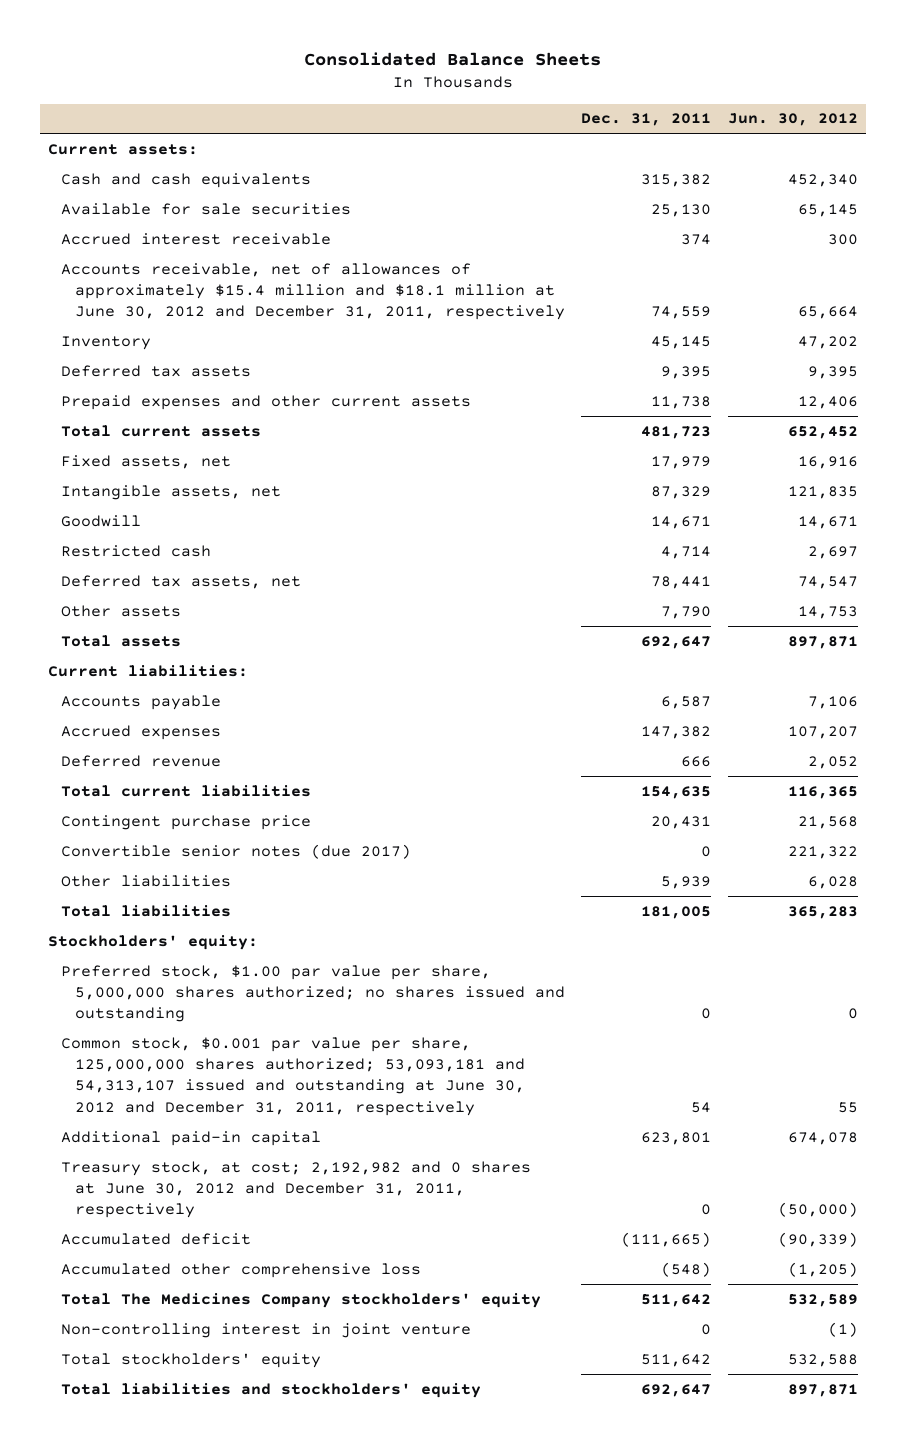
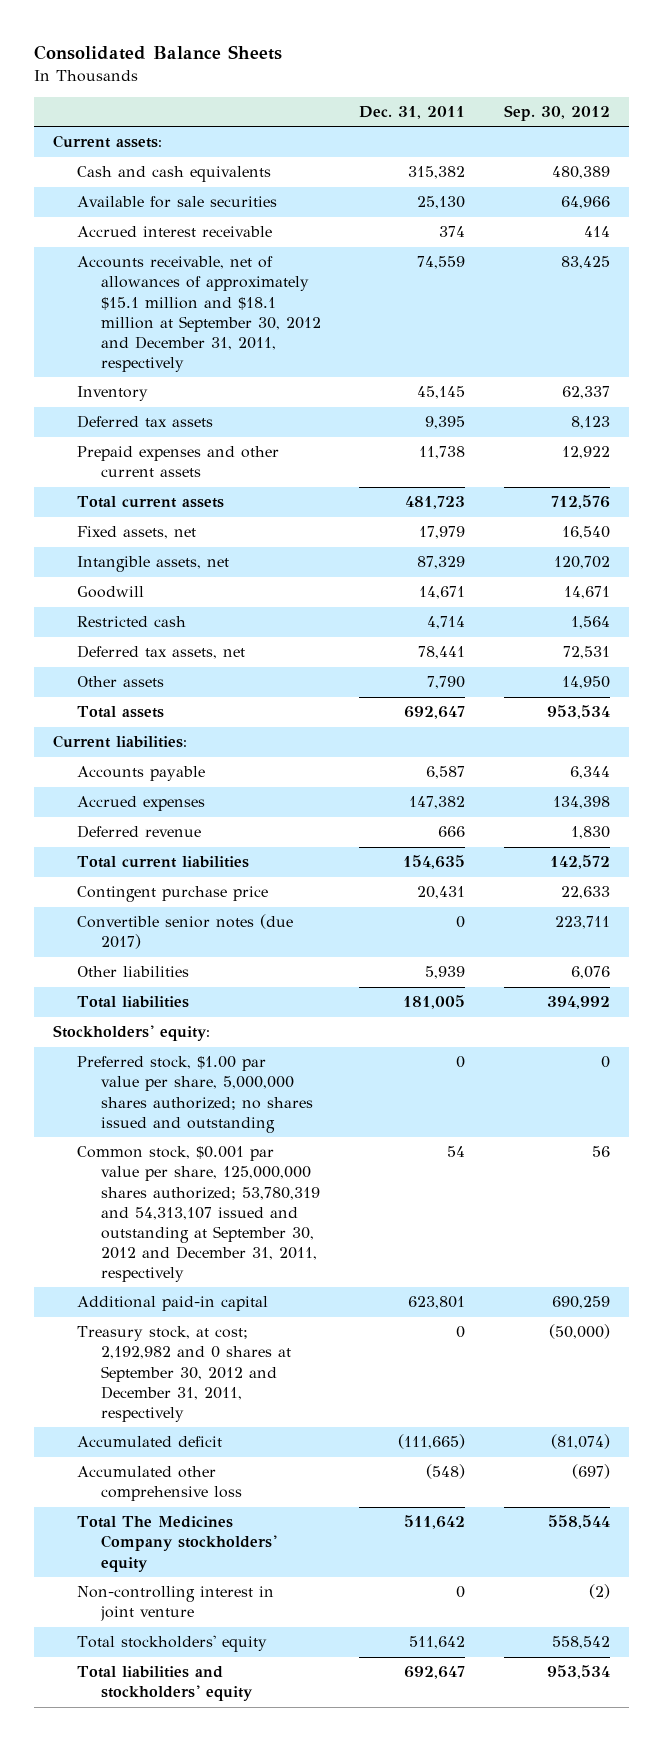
[728,113,859,127] Jun. 30, 2012 -> none
none -> [503,105,610,122] Sep. 30, 2012
[61,262,565,321] Accounts receivable, net of allowances of approximately $15.4 million and $18.1 million at June 30, 2012 and December 31, 2011, respectively -> [76,256,321,372] Accounts receivable, net of allowances of approximately $15.1 million and $18.1 million at September 30, 2012 and December 31, 2011, respectively
[61,1036,525,1116] Common stock, $0.001 par value per share, 125,000,000 shares authorized; 53,093,181 and 54,313,107 issued and outstanding at June 30, 2012 and December 31, 2011, respectively -> [76,1146,320,1283] Common stock, $0.001 par value per share, 125,000,000 shares authorized; 53,780,319 and 54,313,107 issued and outstanding at September 30, 2012 and December 31, 2011, respectively
[61,1160,532,1219] Treasury stock, at cost; 2,192,982 and 0 shares at June 30, 2012 and December 31, 2011, respectively -> [76,1326,291,1422] Treasury stock, at cost; 2,192,982 and 0 shares at September 30, 2012 and December 31, 2011, respectively

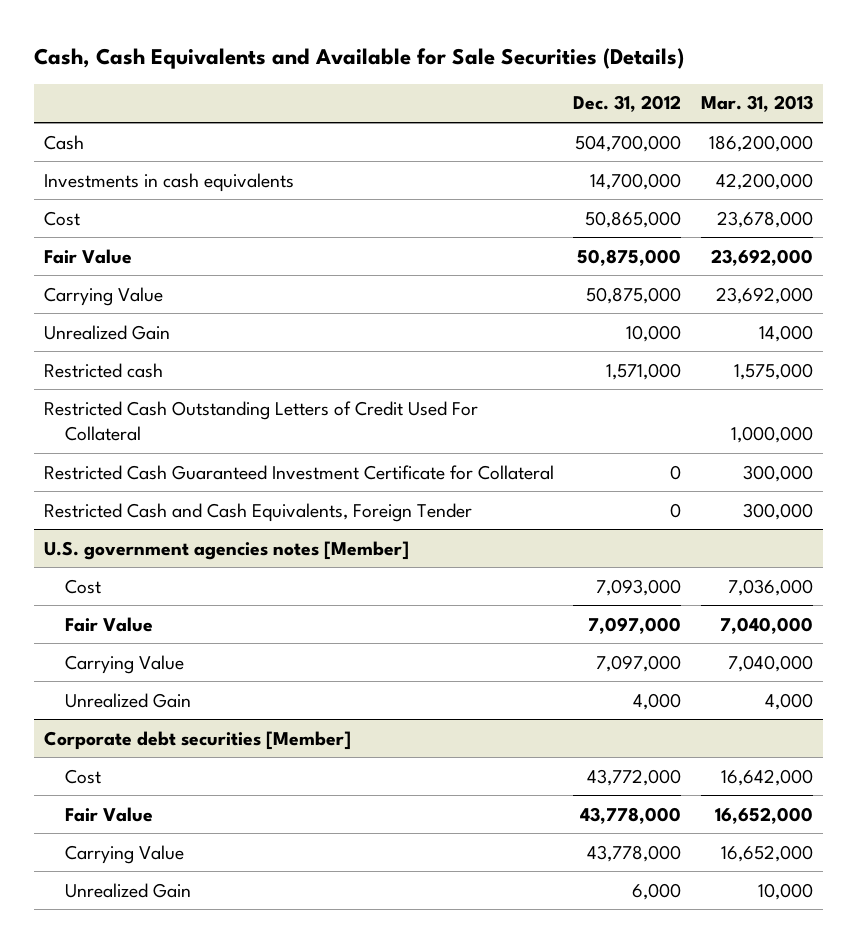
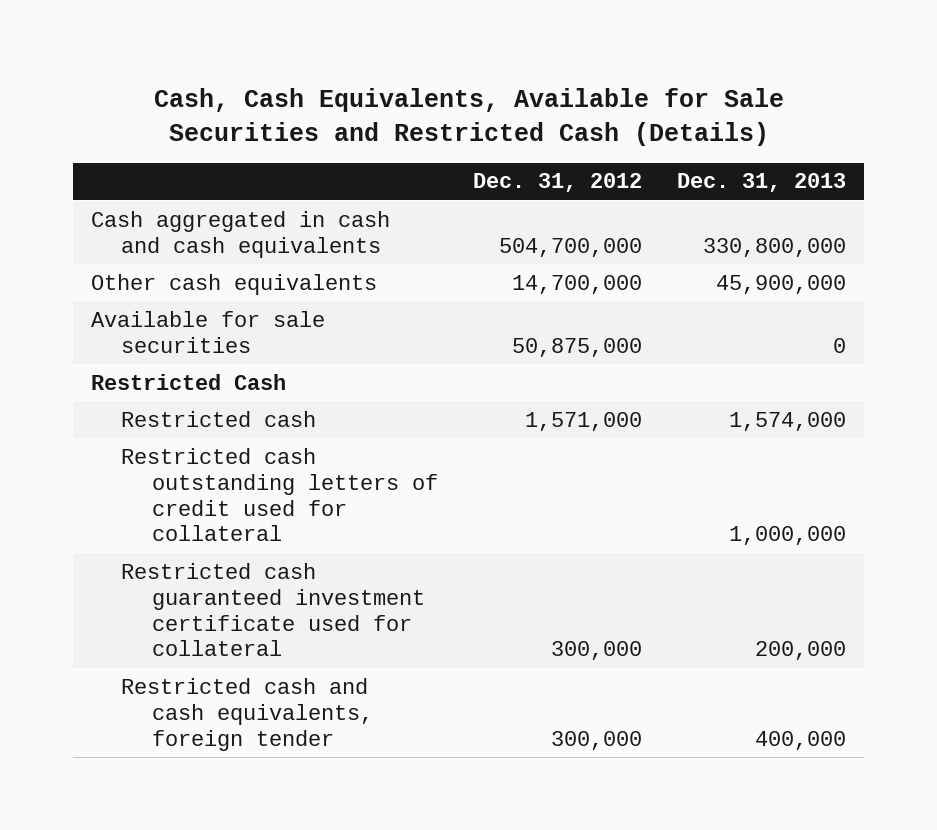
[33,47,684,69] Cash, Cash Equivalents and Available for Sale Securities (Details) -> [153,87,784,146] Cash, Cash Equivalents, Available for Sale Securities and Restricted Cash (Details)
[701,95,814,113] Mar. 31, 2013 -> none
none -> [677,173,847,193] Dec. 31, 2013
[43,210,80,226] Cost -> none
[43,248,132,264] Fair Value -> none
[43,324,170,340] Unrealized Gain -> none
[43,134,84,150] Cash -> [90,210,390,258] Cash aggregated in cash and cash equivalents
[43,172,294,192] Investments in cash equivalents -> [90,273,377,295] Other cash equivalents
[43,286,163,306] Carrying Value -> [90,310,325,353] Available for sale securities
none -> [90,373,286,390] Restricted Cash
[43,540,409,560] U.S. government agencies notes [Member] -> none
[64,578,101,594] Cost -> none
[64,616,153,632] Fair Value -> none
[64,654,184,674] Carrying Value -> none
[64,692,191,708] Unrealized Gain -> none
[43,730,351,750] Corporate debt securities [Member] -> none
[64,768,101,784] Cost -> none
[64,806,153,822] Fair Value -> none
[64,844,184,864] Carrying Value -> none
[64,882,191,898] Unrealized Gain -> none
[43,400,478,441] Restricted Cash Outstanding Letters of Credit Used For Collateral -> [121,447,438,542] Restricted cash outstanding letters of credit used for collateral
[43,464,554,480] Restricted Cash Guaranteed Investment Certificate for Collateral -> [121,562,425,657] Restricted cash guaranteed investment certificate used for collateral
[670,464,682,480] 0 -> [551,641,643,661] 300,000
[43,502,472,522] Restricted Cash and Cash Equivalents, Foreign Tender -> [121,677,373,751] Restricted cash and cash equivalents, foreign tender
[670,502,682,518] 0 -> [551,730,643,750] 300,000

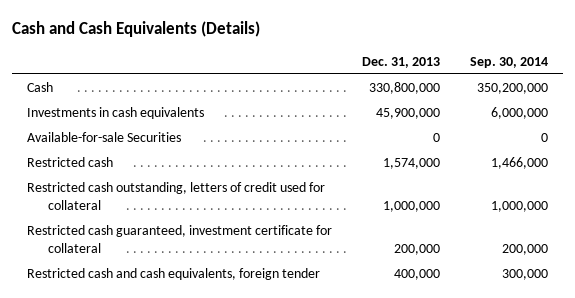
[153,87,784,146] Cash, Cash Equivalents, Available for Sale Securities and Restricted Cash (Details) -> [11,21,260,38] Cash and Cash Equivalents (Details)
[473,173,643,193] Dec. 31, 2012 -> none
none -> [470,56,549,68] Sep. 30, 2014
[90,373,286,390] Restricted Cash -> none
[90,210,390,258] Cash aggregated in cash and cash equivalents -> [26,82,53,93] Cash
[90,273,377,295] Other cash equivalents -> [26,107,204,120] Investments in cash equivalents
[90,310,325,353] Available for sale securities -> [26,132,181,143] Available-for-sale Securities
[121,447,438,542] Restricted cash outstanding letters of credit used for collateral -> [26,182,325,210] Restricted cash outstanding, letters of credit used for collateral
[121,562,425,657] Restricted cash guaranteed investment certificate used for collateral -> [26,225,332,253] Restricted cash guaranteed, investment certificate for collateral

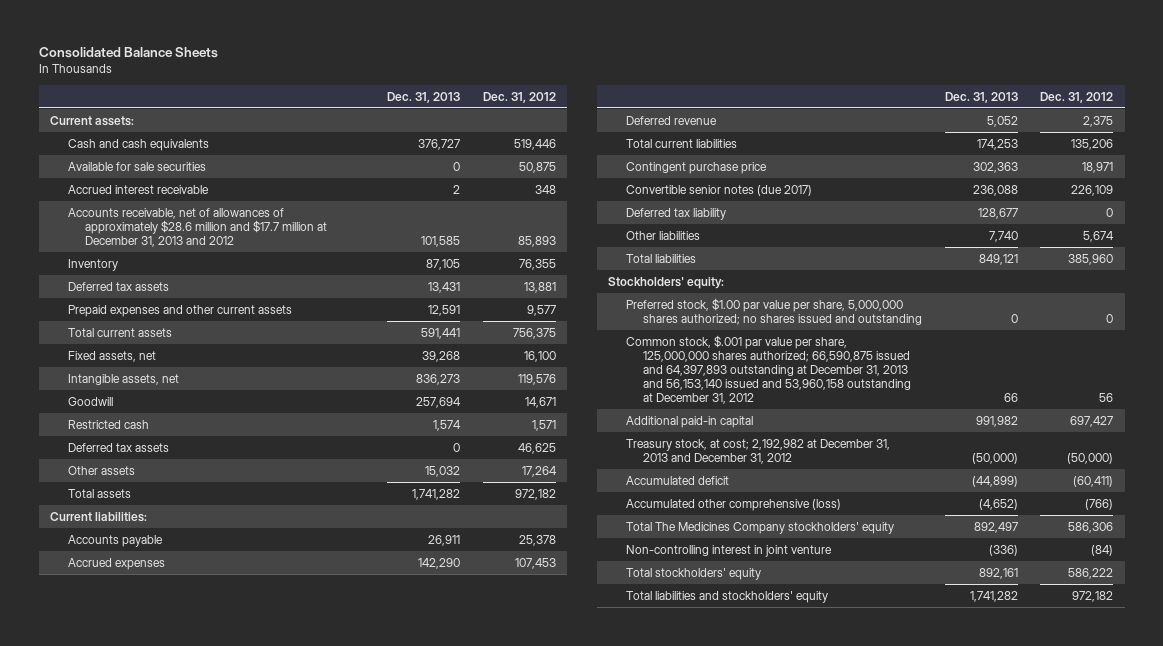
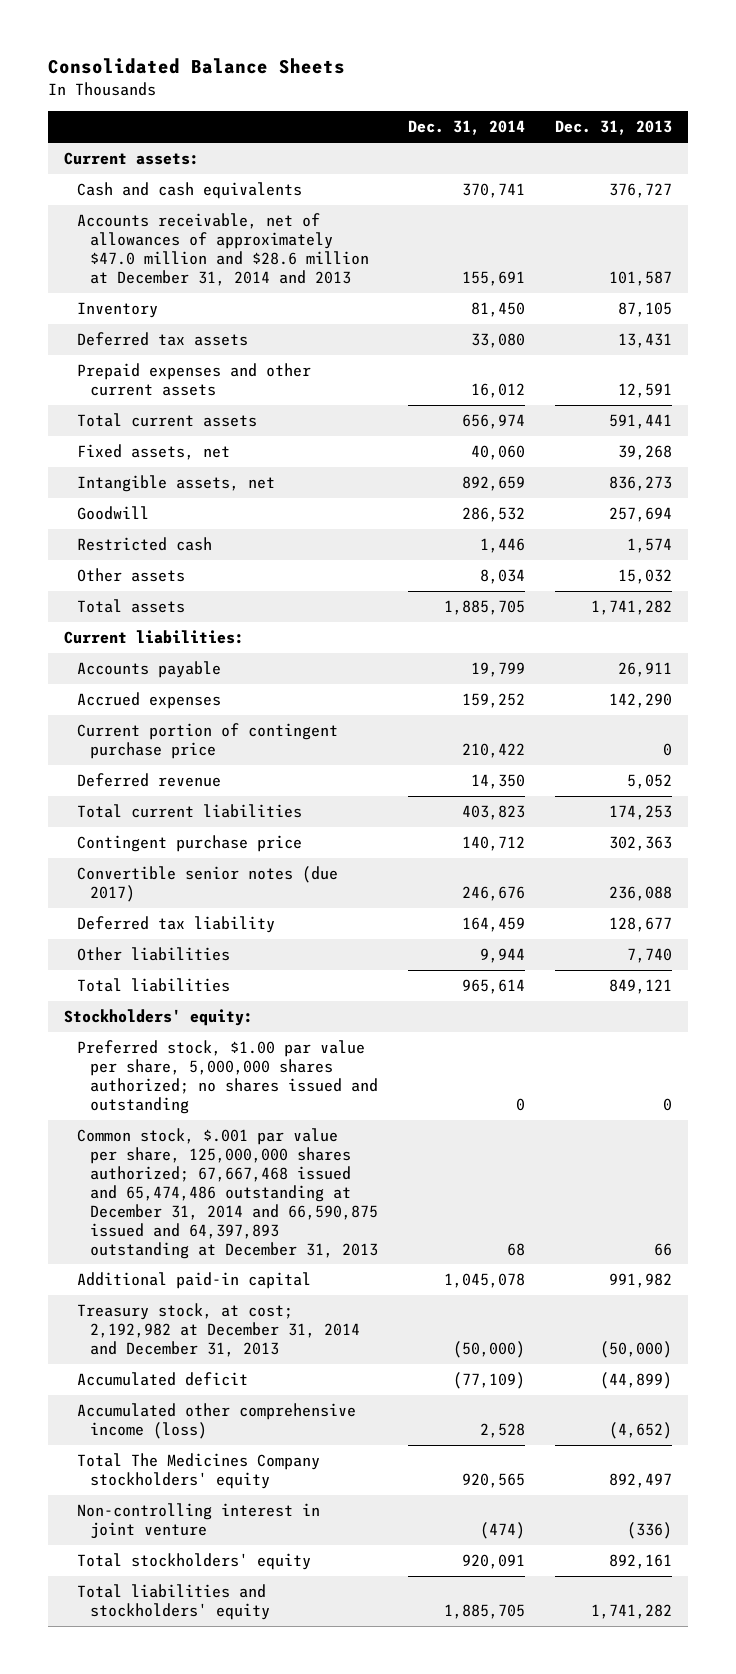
[482,91,556,103] Dec. 31, 2012 -> none
none -> [408,120,526,136] Dec. 31, 2014
[67,161,206,171] Available for sale securities -> none
[67,184,209,194] Accrued interest receivable -> none
[67,207,328,247] Accounts receivable, net of allowances of approximately $28.6 million and $17.7 million at December 31, 2013 and 2012 -> [76,213,369,286] Accounts receivable, net of allowances of approximately $47.0 million and $28.6 million at December 31, 2014 and 2013
[420,235,460,247] 101,585 -> [609,270,673,286] 101,587
[67,442,169,452] Deferred tax assets -> none
none -> [76,723,338,759] Current portion of contingent purchase price
[625,334,912,404] Common stock, $.001 par value per share, 125,000,000 shares authorized; 66,590,875 issued and 64,397,893 outstanding at December 31, 2013 and 56,153,140 issued and 53,960,158 outstanding at December 31, 2012 -> [76,1128,378,1259] Common stock, $.001 par value per share, 125,000,000 shares authorized; 67,667,468 issued and 65,474,486 outstanding at December 31, 2014 and 66,590,875 issued and 64,397,893 outstanding at December 31, 2013
[625,438,890,464] Treasury stock, at cost; 2,192,982 at December 31, 2013 and December 31, 2012 -> [76,1303,360,1357] Treasury stock, at cost; 2,192,982 at December 31, 2014 and December 31, 2013
[625,498,841,511] Accumulated other comprehensive (loss) -> [76,1403,356,1439] Accumulated other comprehensive income (loss)

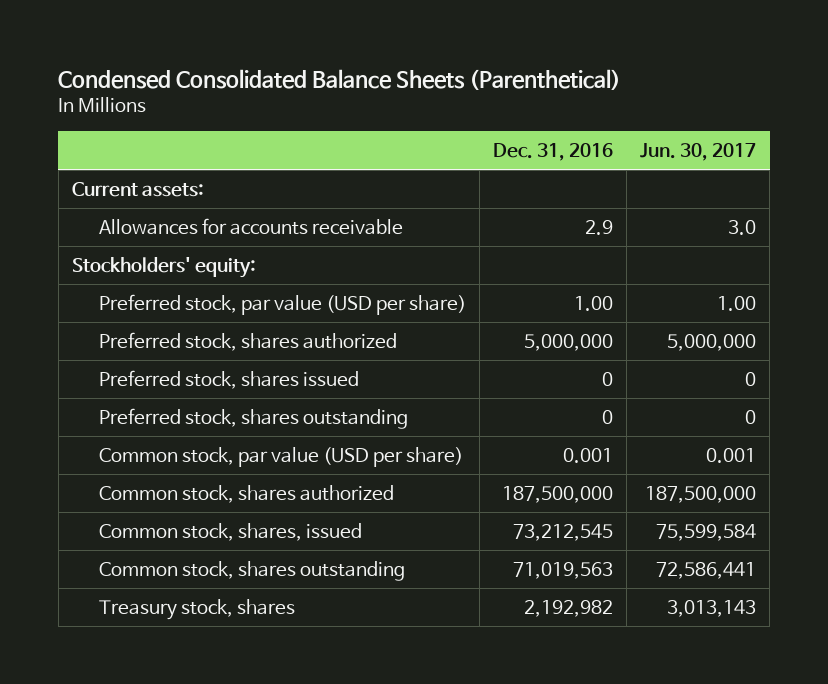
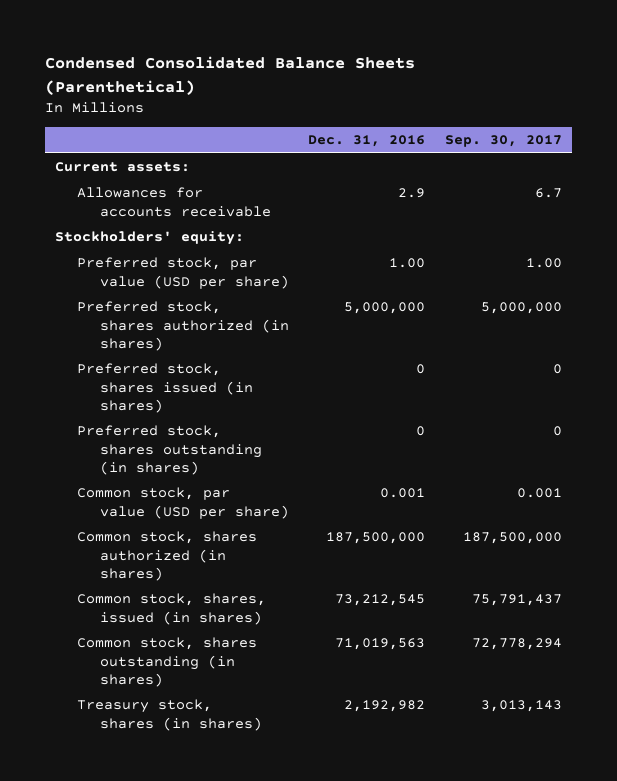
[640,143,757,162] Jun. 30, 2017 -> none
none -> [445,135,563,148] Sep. 30, 2017
[99,331,398,351] Preferred stock, shares authorized -> [77,301,289,351] Preferred stock, shares authorized (in shares)
[99,369,360,389] Preferred stock, shares issued -> [77,363,253,413] Preferred stock, shares issued (in shares)
[99,407,409,429] Preferred stock, shares outstanding -> [77,425,262,475] Preferred stock, shares outstanding (in shares)
[99,484,395,503] Common stock, shares authorized -> [77,531,258,581] Common stock, shares authorized (in shares)
[99,522,363,541] Common stock, shares, issued -> [77,593,267,625] Common stock, shares, issued (in shares)
[99,560,406,581] Common stock, shares outstanding -> [77,637,258,687] Common stock, shares outstanding (in shares)
[99,598,296,620] Treasury stock, shares -> [77,699,262,731] Treasury stock, shares (in shares)

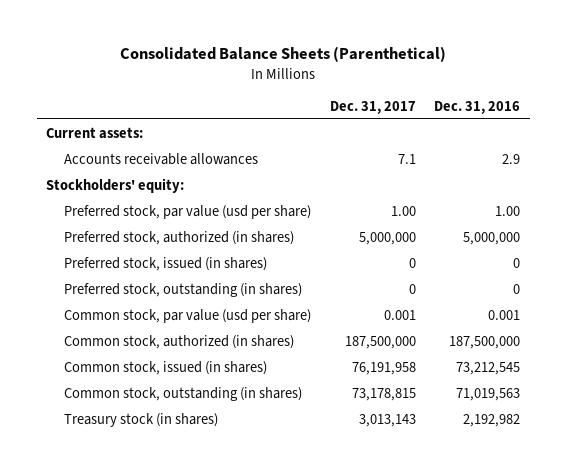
[45,56,416,95] Condensed Consolidated Balance Sheets (Parenthetical) -> [120,46,447,63] Consolidated Balance Sheets (Parenthetical)
[445,135,563,148] Sep. 30, 2017 -> none
none -> [329,100,416,114] Dec. 31, 2017
[77,187,271,217] Allowances for accounts receivable -> [63,152,258,165] Accounts receivable allowances
[77,257,289,289] Preferred stock, par value (USD per share) -> [63,204,311,219] Preferred stock, par value (usd per share)
[77,301,289,351] Preferred stock, shares authorized (in shares) -> [63,230,294,245] Preferred stock, authorized (in shares)
[77,363,253,413] Preferred stock, shares issued (in shares) -> [63,256,267,271] Preferred stock, issued (in shares)
[77,425,262,475] Preferred stock, shares outstanding (in shares) -> [63,282,302,297] Preferred stock, outstanding (in shares)
[77,487,289,519] Common stock, par value (USD per share) -> [63,308,311,323] Common stock, par value (usd per share)
[77,531,258,581] Common stock, shares authorized (in shares) -> [63,334,294,349] Common stock, authorized (in shares)
[77,593,267,625] Common stock, shares, issued (in shares) -> [63,360,267,375] Common stock, issued (in shares)
[77,637,258,687] Common stock, shares outstanding (in shares) -> [63,386,302,401] Common stock, outstanding (in shares)
[77,699,262,731] Treasury stock, shares (in shares) -> [63,412,218,427] Treasury stock (in shares)

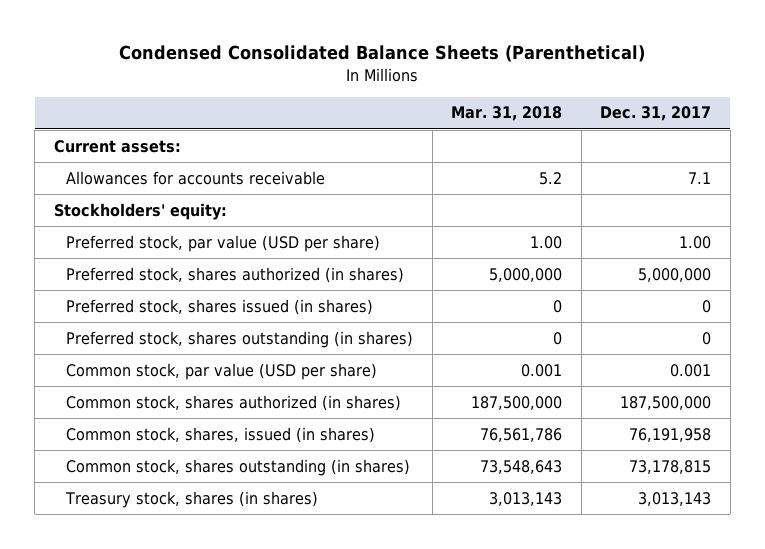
[120,46,447,63] Consolidated Balance Sheets (Parenthetical) -> [119,45,646,63] Condensed Consolidated Balance Sheets (Parenthetical)
[434,100,521,114] Dec. 31, 2016 -> none
none -> [451,106,563,122] Mar. 31, 2018
[63,152,258,165] Accounts receivable allowances -> [66,170,326,185] Allowances for accounts receivable
[63,204,311,219] Preferred stock, par value (usd per share) -> [66,234,381,252] Preferred stock, par value (USD per share)
[63,230,294,245] Preferred stock, authorized (in shares) -> [66,266,405,283] Preferred stock, shares authorized (in shares)
[63,256,267,271] Preferred stock, issued (in shares) -> [66,298,374,315] Preferred stock, shares issued (in shares)
[63,282,302,297] Preferred stock, outstanding (in shares) -> [66,330,414,348] Preferred stock, shares outstanding (in shares)
[63,308,311,323] Common stock, par value (usd per share) -> [66,362,378,380] Common stock, par value (USD per share)
[63,334,294,349] Common stock, authorized (in shares) -> [66,394,402,411] Common stock, shares authorized (in shares)
[63,360,267,375] Common stock, issued (in shares) -> [66,426,376,443] Common stock, shares, issued (in shares)
[63,386,302,401] Common stock, outstanding (in shares) -> [66,458,411,476] Common stock, shares outstanding (in shares)
[63,412,218,427] Treasury stock (in shares) -> [65,490,319,508] Treasury stock, shares (in shares)

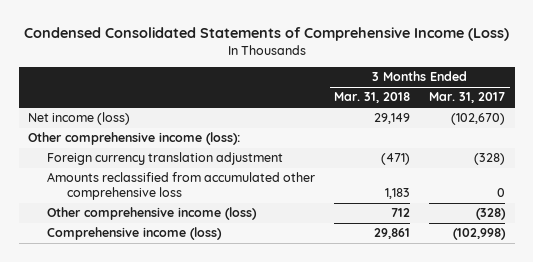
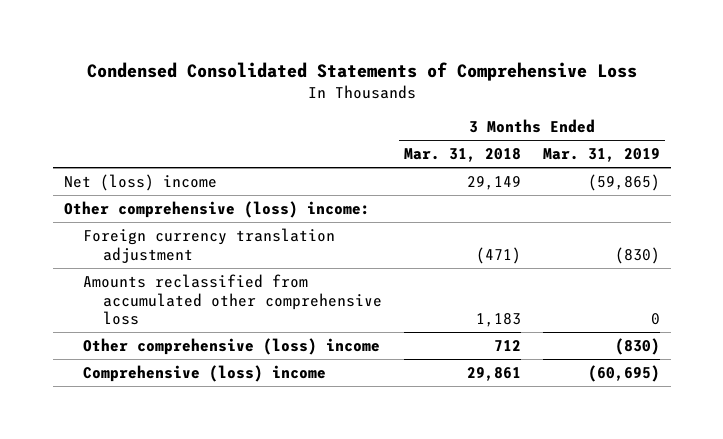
[23,26,509,41] Condensed Consolidated Statements of Comprehensive Income (Loss) -> [86,61,637,81] Condensed Consolidated Statements of Comprehensive Loss
[429,92,506,104] Mar. 31, 2017 -> none
none -> [542,148,660,163] Mar. 31, 2019
[28,112,131,126] Net income (loss) -> [63,173,217,191] Net (loss) income
[28,132,241,146] Other comprehensive income (loss): -> [63,200,370,218] Other comprehensive (loss) income:
[47,207,258,221] Other comprehensive income (loss) -> [83,337,381,355] Other comprehensive (loss) income
[47,227,223,241] Comprehensive income (loss) -> [83,364,327,382] Comprehensive (loss) income

